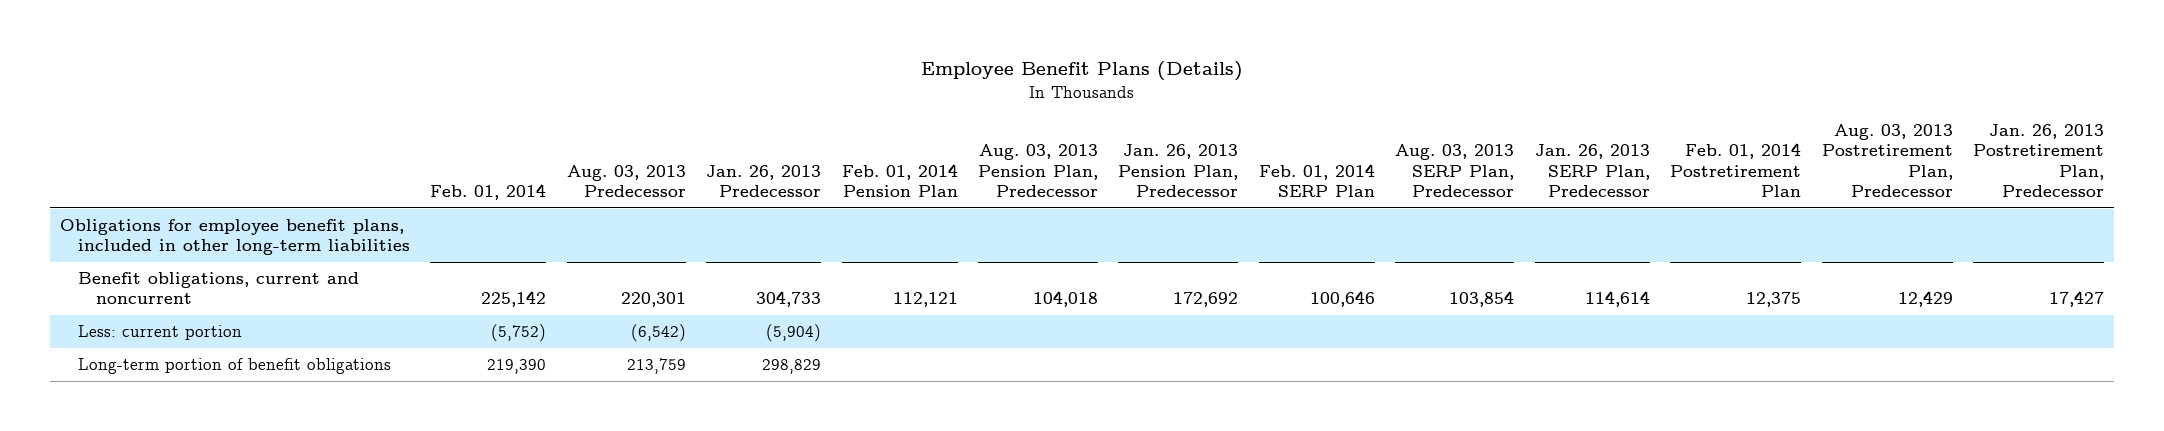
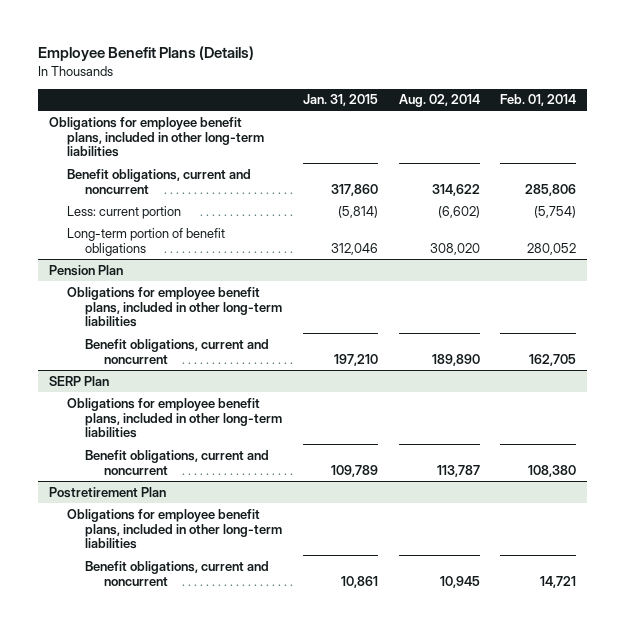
[566,164,686,198] Aug. 03, 2013 Predecessor -> none
[706,164,822,198] Jan. 26, 2013 Predecessor -> none
[841,163,958,198] Feb. 01, 2014 Pension Plan -> none
[978,144,1099,198] Aug. 03, 2013 Pension Plan, Predecessor -> none
[1118,144,1239,198] Jan. 26, 2013 Pension Plan, Predecessor -> none
[1258,163,1375,198] Feb. 01, 2014 SERP Plan -> none
[1395,144,1515,198] Aug. 03, 2013 SERP Plan, Predecessor -> none
[1534,144,1650,198] Jan. 26, 2013 SERP Plan, Predecessor -> none
[1670,143,1802,198] Feb. 01, 2014 Postretirement Plan -> none
[1821,124,1953,198] Aug. 03, 2013 Postretirement Plan, Predecessor -> none
[1972,124,2104,198] Jan. 26, 2013 Postretirement Plan, Predecessor -> none
none -> [303,94,379,107] Jan. 31, 2015
none -> [398,94,480,108] Aug. 02, 2014
[481,291,547,308] 225,142 -> [525,183,577,196] 285,806
[491,324,547,343] (5,752) -> [534,205,577,218] (5,754)
[487,359,547,375] 219,390 -> [527,242,577,255] 280,052
none -> [48,264,123,276] Pension Plan
none -> [67,286,283,328] Obligations for employee benefit plans, included in other long-term liabilities
none -> [85,338,270,364] Benefit obligations, current and noncurrent
none -> [48,375,109,386] SERP Plan
none -> [67,397,283,439] Obligations for employee benefit plans, included in other long-term liabilities
none -> [85,449,270,475] Benefit obligations, current and noncurrent
none -> [48,486,166,498] Postretirement Plan
none -> [67,508,283,550] Obligations for employee benefit plans, included in other long-term liabilities
none -> [85,560,270,586] Benefit obligations, current and noncurrent

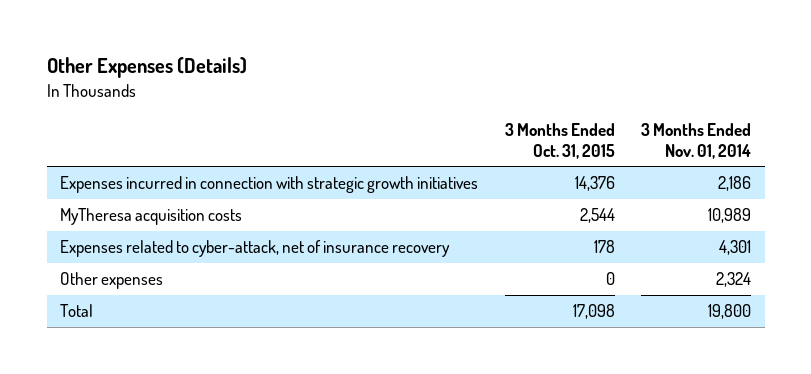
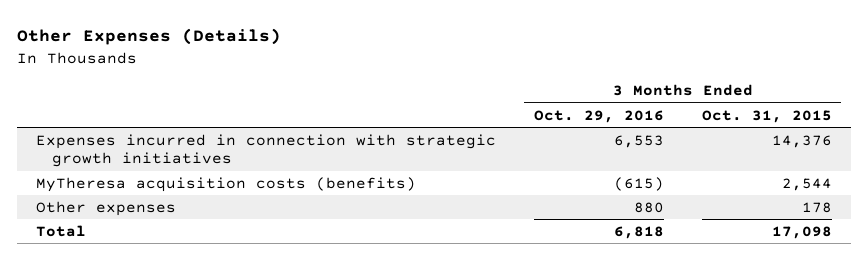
[641,123,752,159] 3 Months Ended Nov. 01, 2014 -> none
none -> [533,109,664,123] Oct. 29, 2016
[60,240,451,258] Expenses related to cyber-attack, net of insurance recovery -> none
[60,208,243,226] MyTheresa acquisition costs -> [35,176,416,192] MyTheresa acquisition costs (benefits)
[605,272,615,286] 0 -> [801,201,832,213] 178

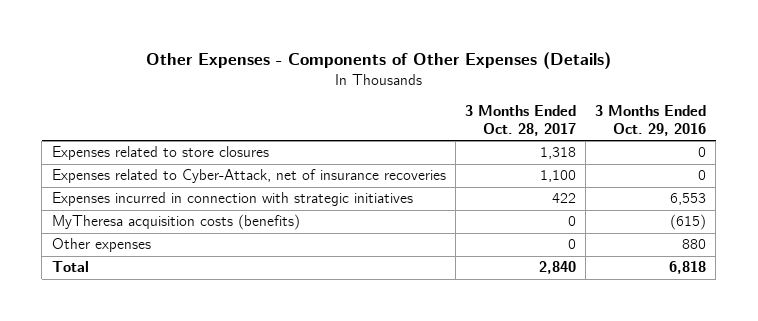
[16,28,281,46] Other Expenses (Details) -> [145,51,611,69] Other Expenses - Components of Other Expenses (Details)
[701,109,832,123] Oct. 31, 2015 -> none
none -> [464,104,576,137] 3 Months Ended Oct. 28, 2017
none -> [51,146,269,161] Expenses related to store closures
none -> [51,169,446,184] Expenses related to Cyber-Attack, net of insurance recoveries
[35,133,496,168] Expenses incurred in connection with strategic growth initiatives -> [51,192,413,207] Expenses incurred in connection with strategic initiatives

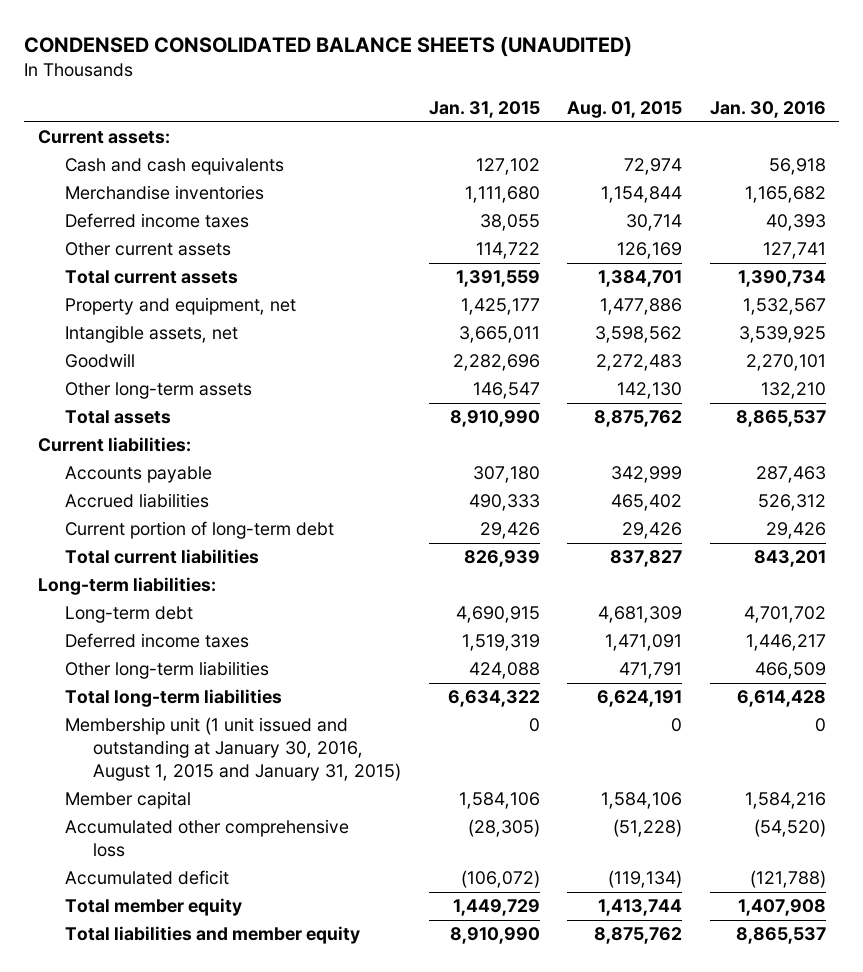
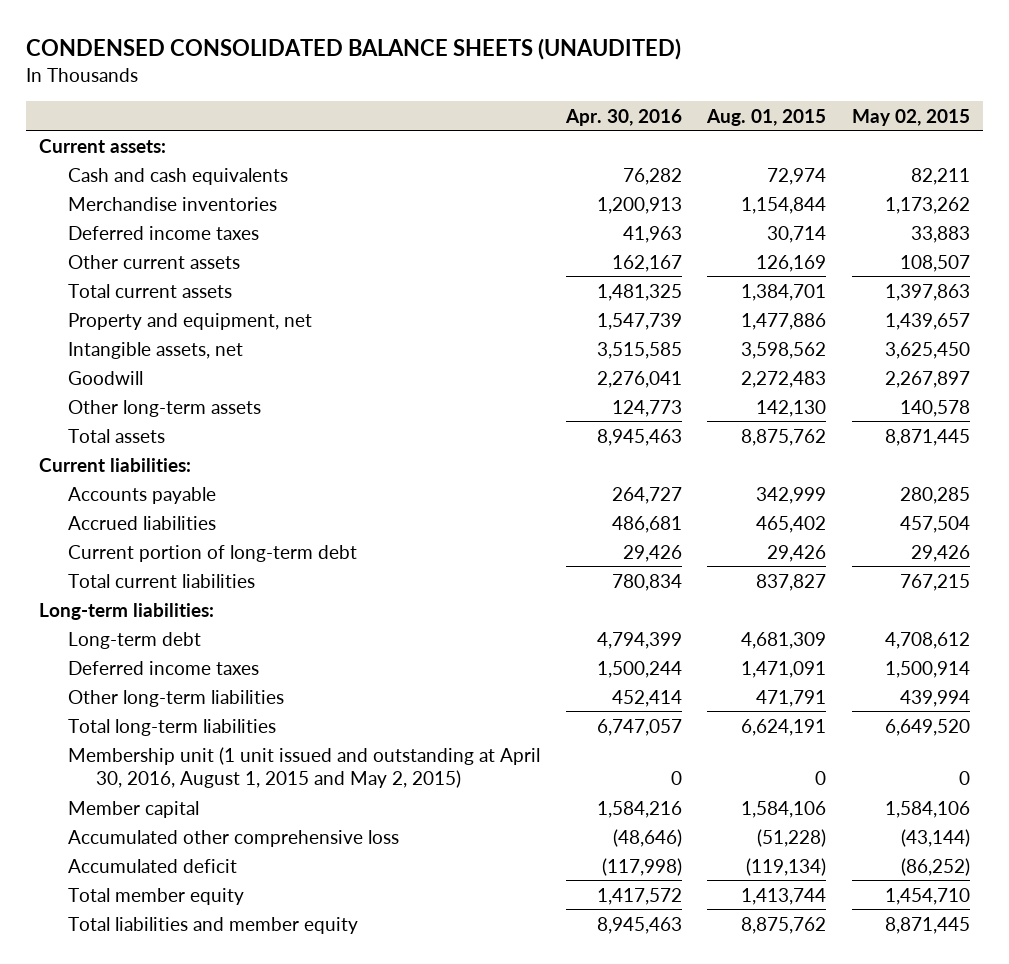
[428,100,540,118] Jan. 31, 2015 -> none
[709,100,826,118] Jan. 30, 2016 -> none
none -> [564,108,682,126] Apr. 30, 2016
none -> [852,108,971,126] May 02, 2015
[65,717,402,782] Membership unit (1 unit issued and outstanding at January 30, 2016, August 1, 2015 and January 31, 2015) -> [67,746,540,788] Membership unit (1 unit issued and outstanding at April 30, 2016, August 1, 2015 and May 2, 2015)

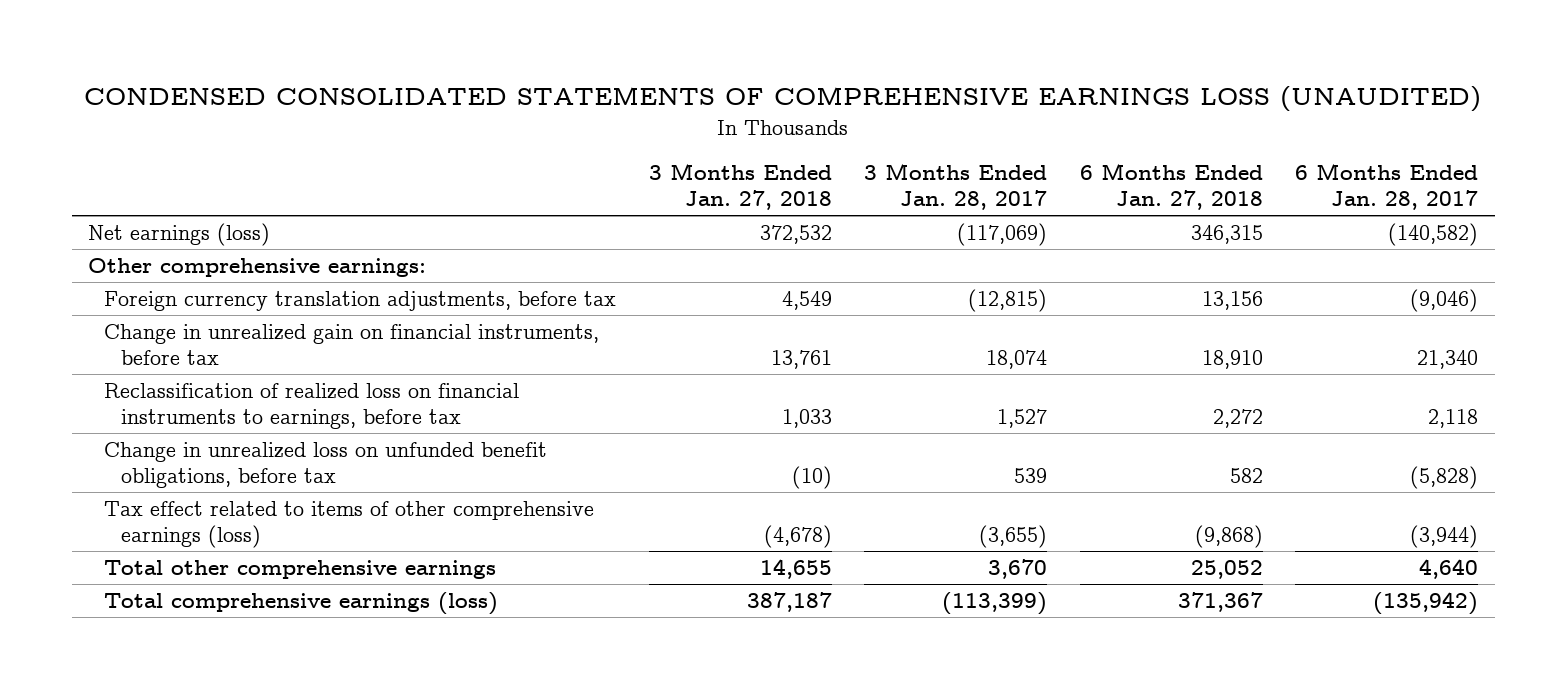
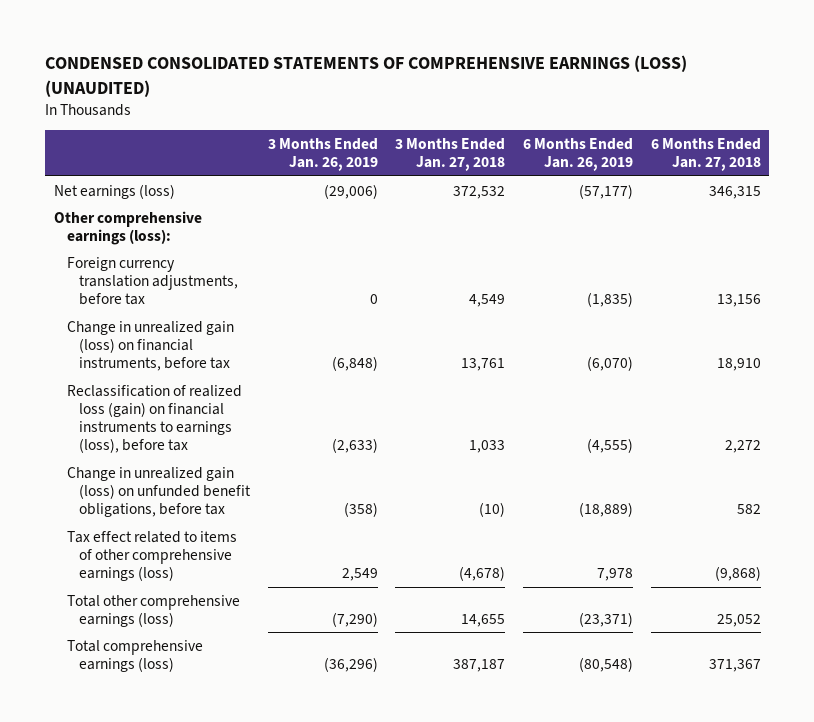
[84,86,1482,113] CONDENSED CONSOLIDATED STATEMENTS OF COMPREHENSIVE EARNINGS LOSS (UNAUDITED) -> [45,55,688,97] CONDENSED CONSOLIDATED STATEMENTS OF COMPREHENSIVE EARNINGS (LOSS) (UNAUDITED)
[864,163,1048,211] 3 Months Ended Jan. 28, 2017 -> none
[1295,163,1479,211] 6 Months Ended Jan. 28, 2017 -> none
none -> [267,138,378,172] 3 Months Ended Jan. 26, 2019
none -> [522,138,633,172] 6 Months Ended Jan. 26, 2019
[88,258,427,278] Other comprehensive earnings: -> [53,210,202,245] Other comprehensive earnings (loss):
[104,324,600,366] Change in unrealized gain on financial instruments, before tax -> [66,320,234,372] Change in unrealized gain (loss) on financial instruments, before tax
[104,383,520,430] Reclassification of realized loss on financial instruments to earnings, before tax -> [66,384,242,454] Reclassification of realized loss (gain) on financial instruments to earnings (loss), before tax
[104,442,548,489] Change in unrealized loss on unfunded benefit obligations, before tax -> [66,466,252,518] Change in unrealized gain (loss) on unfunded benefit obligations, before tax
[104,560,497,580] Total other comprehensive earnings -> [66,594,240,627] Total other comprehensive earnings (loss)

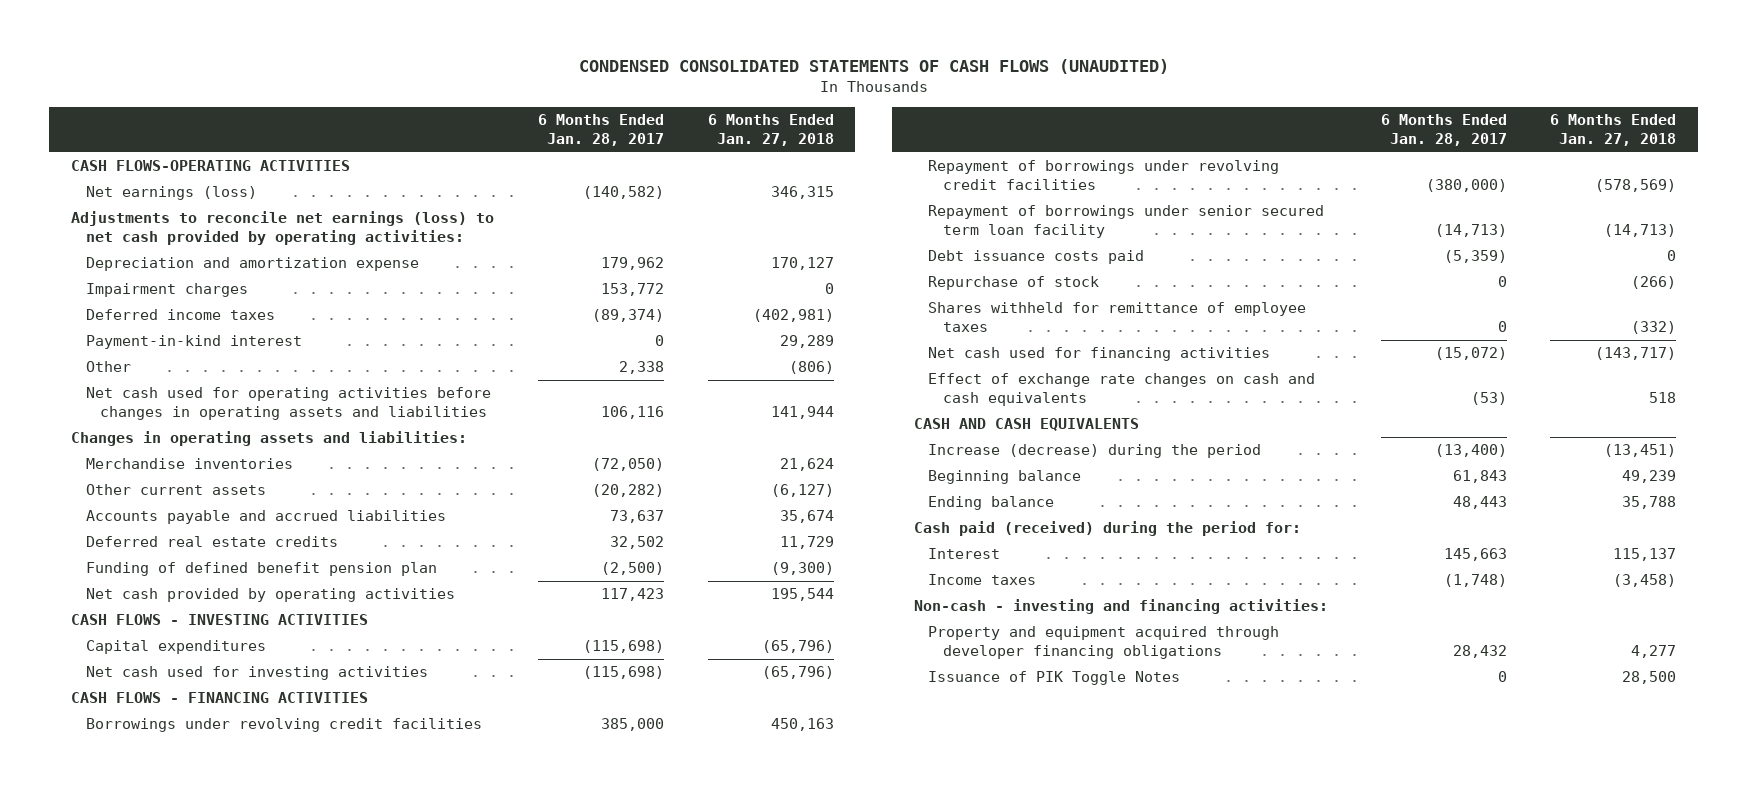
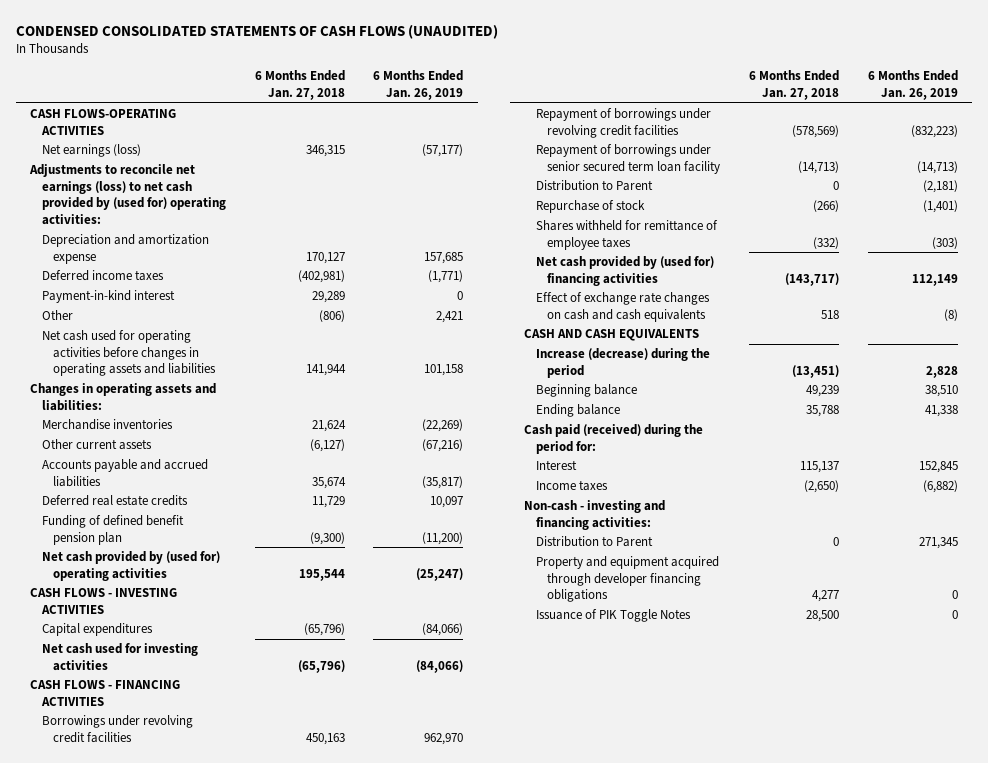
[537,114,664,147] 6 Months Ended Jan. 28, 2017 -> none
none -> [373,70,464,100] 6 Months Ended Jan. 26, 2019
[71,211,495,246] Adjustments to reconcile net earnings (loss) to net cash provided by operating activities: -> [28,164,226,225] Adjustments to reconcile net earnings (loss) to net cash provided by (used for) operating activities:
[85,283,248,298] Impairment charges -> none
[85,588,455,603] Net cash provided by operating activities -> [41,551,220,581] Net cash provided by (used for) operating activities
[928,250,1145,265] Debt issuance costs paid -> none
none -> [535,180,653,192] Distribution to Parent
[928,347,1271,362] Net cash used for financing activities -> [535,256,714,286] Net cash provided by (used for) financing activities
[1613,574,1677,588] (3,458) -> [803,480,839,494] (2,650)
none -> [535,536,653,548] Distribution to Parent

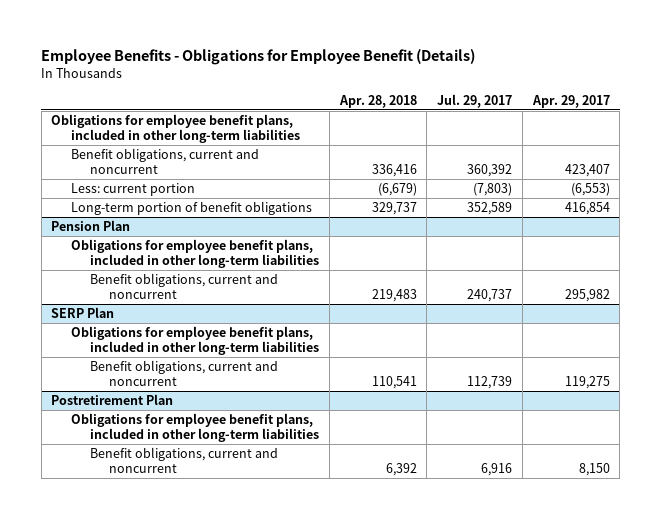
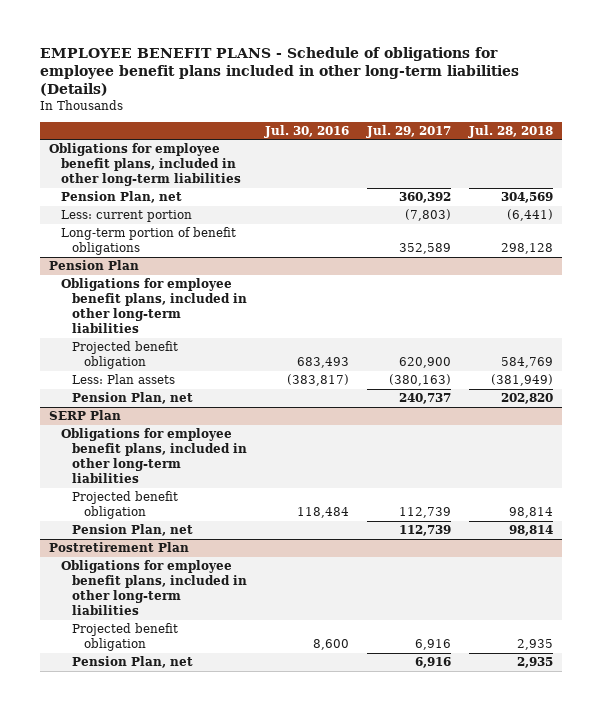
[41,48,476,65] Employee Benefits - Obligations for Employee Benefit (Details) -> [39,46,519,97] EMPLOYEE BENEFIT PLANS - Schedule of obligations for employee benefit plans included in other long-term liabilities (Details)
[338,94,417,108] Apr. 28, 2018 -> none
[531,94,610,108] Apr. 29, 2017 -> none
none -> [264,124,350,138] Jul. 30, 2016
none -> [467,124,553,138] Jul. 28, 2018
[70,148,259,174] Benefit obligations, current and noncurrent -> [60,191,182,204] Pension Plan, net
none -> [72,341,179,370] Projected benefit obligation
none -> [72,374,176,385] Less: Plan assets
[90,273,279,299] Benefit obligations, current and noncurrent -> [72,392,194,405] Pension Plan, net
none -> [72,491,179,520] Projected benefit obligation
[90,360,279,386] Benefit obligations, current and noncurrent -> [72,524,194,537] Pension Plan, net
none -> [72,623,179,652] Projected benefit obligation
[90,447,279,473] Benefit obligations, current and noncurrent -> [72,656,194,669] Pension Plan, net

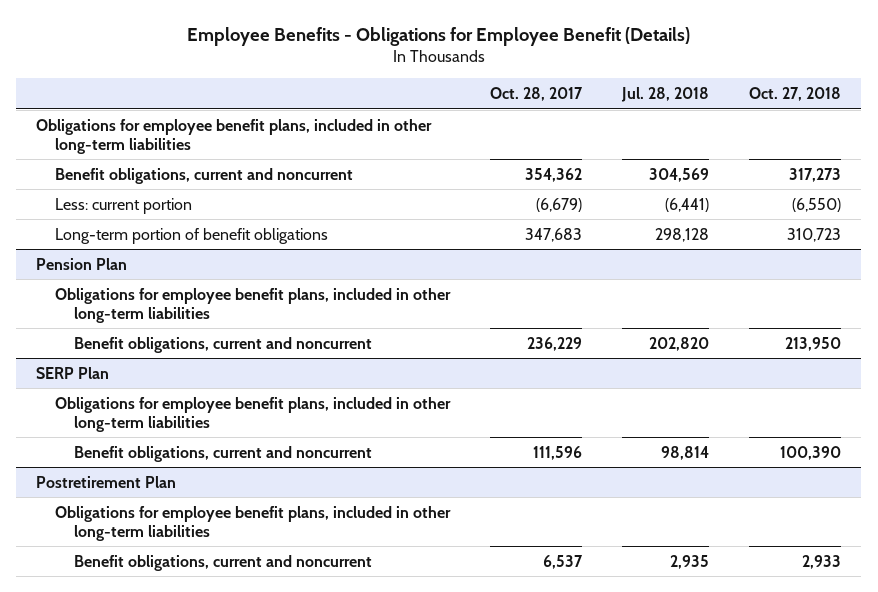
[39,46,519,97] EMPLOYEE BENEFIT PLANS - Schedule of obligations for employee benefit plans included in other long-term liabilities (Details) -> [186,26,690,46] Employee Benefits - Obligations for Employee Benefit (Details)
[264,124,350,138] Jul. 30, 2016 -> none
[365,124,451,138] Jul. 29, 2017 -> none
none -> [490,87,584,102] Oct. 28, 2017
none -> [749,87,842,102] Oct. 27, 2018
[60,191,182,204] Pension Plan, net -> [54,167,353,184] Benefit obligations, current and noncurrent
[72,341,179,370] Projected benefit obligation -> none
[72,374,176,385] Less: Plan assets -> none
[72,392,194,405] Pension Plan, net -> [73,336,372,353] Benefit obligations, current and noncurrent
[72,491,179,520] Projected benefit obligation -> none
[72,524,194,537] Pension Plan, net -> [73,445,372,462] Benefit obligations, current and noncurrent
[72,623,179,652] Projected benefit obligation -> none
[72,656,194,669] Pension Plan, net -> [73,554,372,571] Benefit obligations, current and noncurrent

